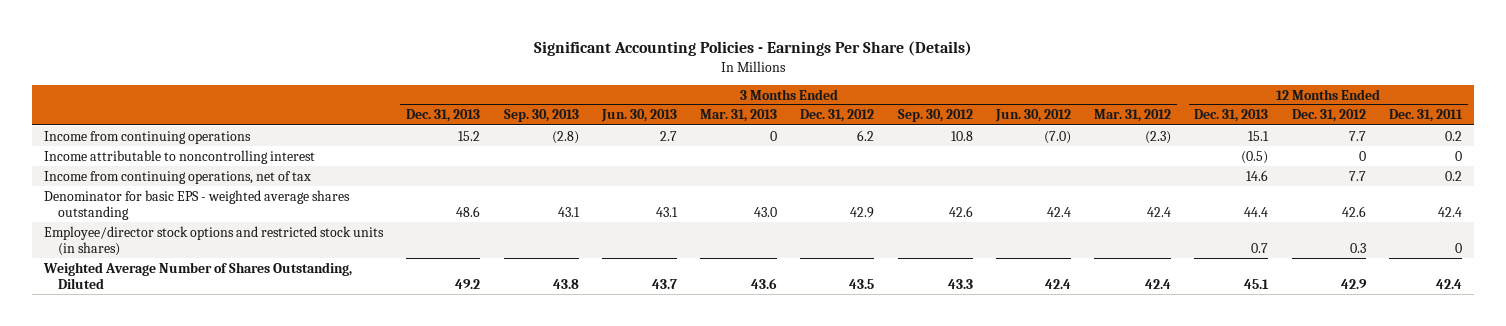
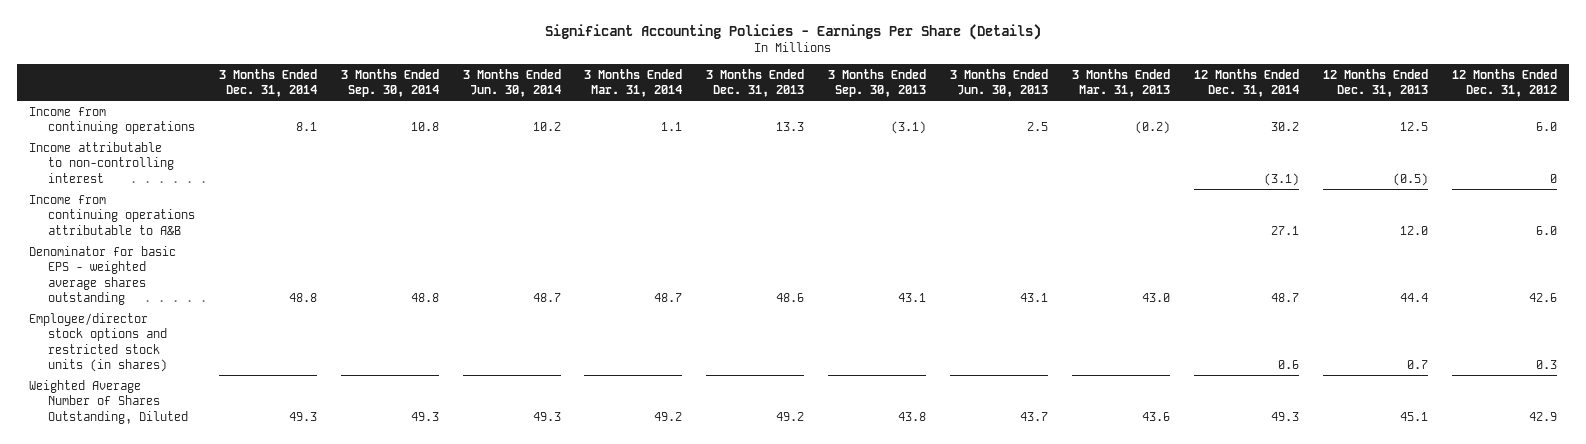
[800,109,875,123] Dec. 31, 2012 -> none
[897,109,973,123] Sep. 30, 2012 -> none
[994,109,1071,123] Jun. 30, 2012 -> none
[1094,109,1172,123] Mar. 31, 2012 -> none
[1388,109,1463,123] Dec. 31, 2011 -> none
none -> [218,68,317,98] 3 Months Ended Dec. 31, 2014
none -> [340,68,439,98] 3 Months Ended Sep. 30, 2014
none -> [462,68,561,98] 3 Months Ended Jun. 30, 2014
none -> [584,68,683,98] 3 Months Ended Mar. 31, 2014
none -> [1193,68,1299,98] 12 Months Ended Dec. 31, 2014
[458,130,481,141] 15.2 -> [776,122,805,132] 13.3
[551,130,579,144] (2.8) -> [891,121,927,135] (3.1)
[659,130,677,141] 2.7 -> [1027,122,1049,132] 2.5
[770,130,778,141] 0 -> [1134,121,1170,135] (0.2)
[1248,130,1270,141] 15.1 -> [1399,122,1428,132] 12.5
[1348,130,1366,141] 7.7 -> [1535,122,1557,132] 6.0
[43,149,315,164] Income attributable to noncontrolling interest -> [28,141,174,183] Income attributable to non-controlling interest
[43,170,311,184] Income from continuing operations, net of tax -> [28,194,195,235] Income from continuing operations attributable to A&B
[1246,169,1269,181] 14.6 -> [1399,225,1428,235] 12.0
[1348,170,1366,181] 7.7 -> [1535,225,1557,235] 6.0

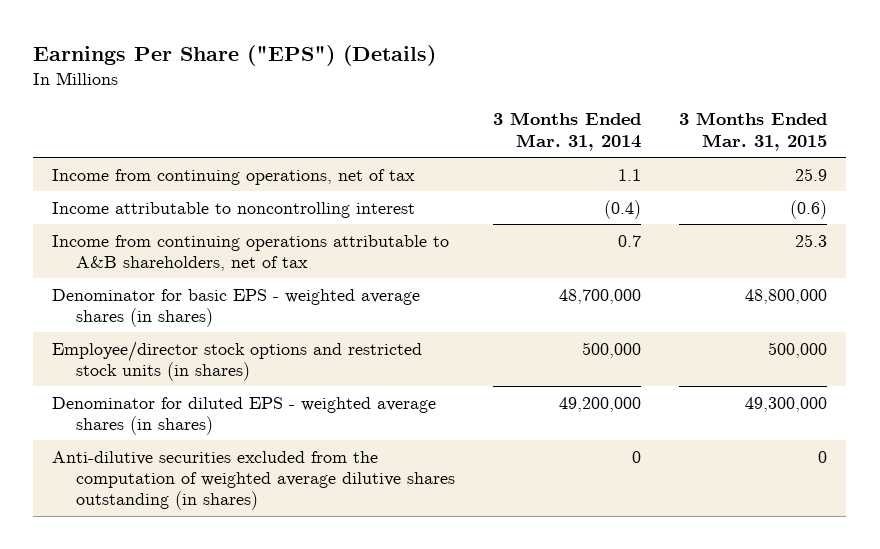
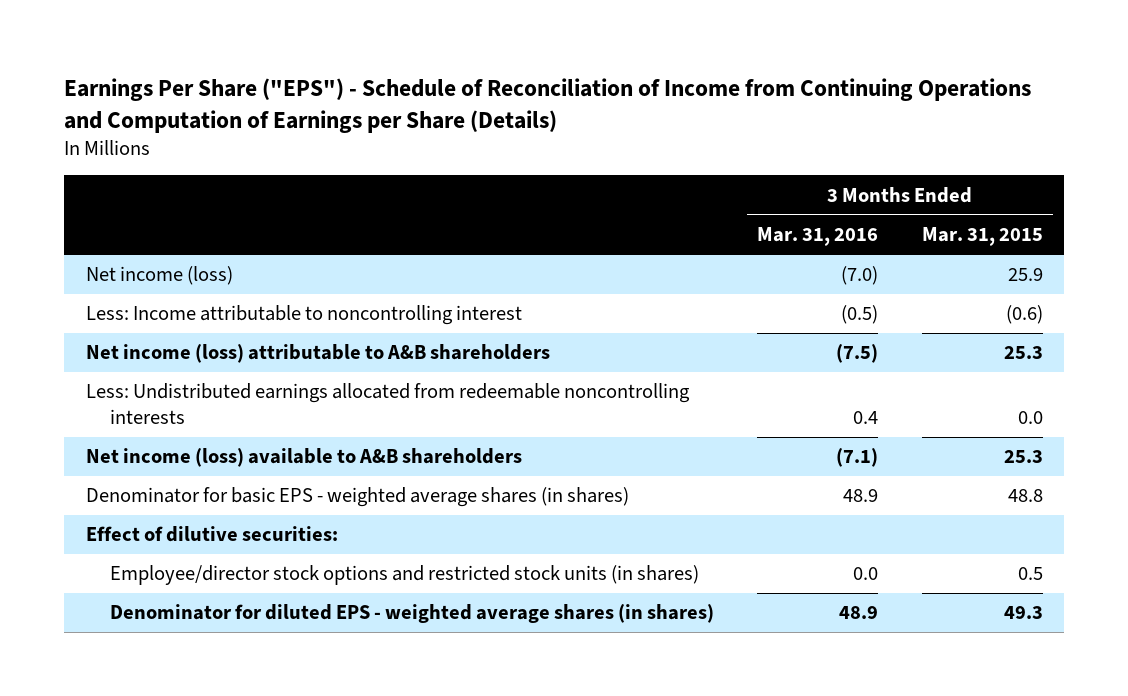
[33,44,437,66] Earnings Per Share ("EPS") (Details) -> [64,77,1032,133] Earnings Per Share ("EPS") - Schedule of Reconciliation of Income from Continuing Operations and Computation of Earnings per Share (Details)
[493,112,642,151] 3 Months Ended Mar. 31, 2014 -> none
none -> [757,227,879,247] Mar. 31, 2016
[52,450,456,510] Anti-dilutive securities excluded from the computation of weighted average dilutive shares outstanding (in shares) -> none
[52,168,416,185] Income from continuing operations, net of tax -> [85,266,233,286] Net income (loss)
[52,201,416,218] Income attributable to noncontrolling interest -> [85,305,522,326] Less: Income attributable to noncontrolling interest
[52,234,450,271] Income from continuing operations attributable to A&B shareholders, net of tax -> [85,344,550,364] Net income (loss) attributable to A&B shareholders
none -> [85,383,690,424] Less: Undistributed earnings allocated from redeemable noncontrolling interests
none -> [85,448,522,468] Net income (loss) available to A&B shareholders
[745,288,828,304] 48,800,000 -> [1007,489,1043,503] 48.8
none -> [85,526,338,543] Effect of dilutive securities:
[768,341,828,358] 500,000 -> [1017,567,1043,581] 0.5
[745,396,828,412] 49,300,000 -> [1003,606,1043,620] 49.3

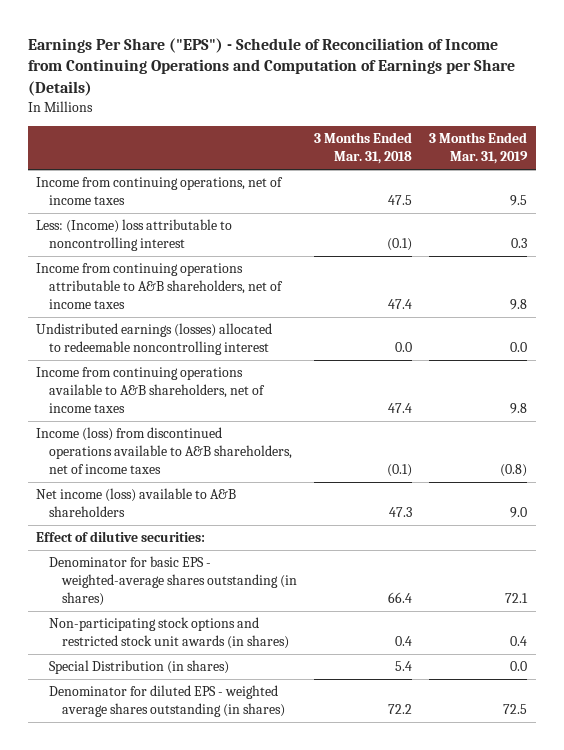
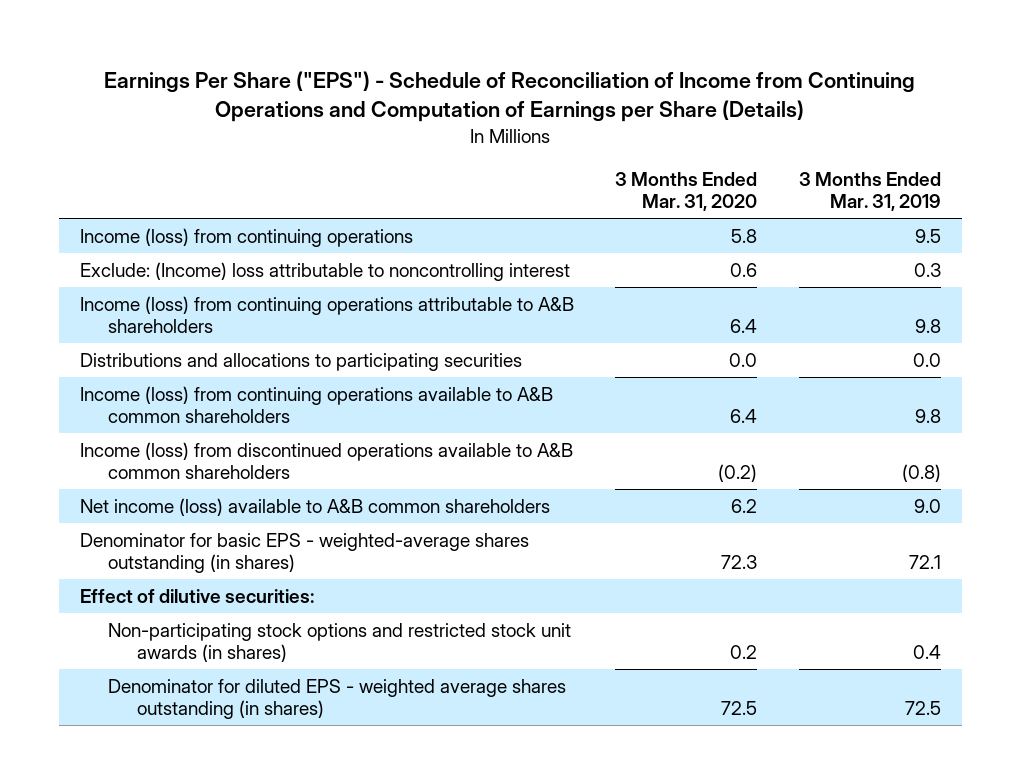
[314,132,413,165] 3 Months Ended Mar. 31, 2018 -> none
none -> [615,171,758,211] 3 Months Ended Mar. 31, 2020
[36,323,273,356] Undistributed earnings (losses) allocated to redeemable noncontrolling interest -> none
[36,177,284,206] Income from continuing operations, net of income taxes -> [79,228,413,248] Income (loss) from continuing operations
[36,219,233,252] Less: (Income) loss attributable to noncontrolling interest -> [79,262,570,282] Exclude: (Income) loss attributable to noncontrolling interest
[36,263,284,310] Income from continuing operations attributable to A&B shareholders, net of income taxes -> [79,296,574,333] Income (loss) from continuing operations attributable to A&B shareholders
none -> [79,353,522,372] Distributions and allocations to participating securities
[36,367,266,414] Income from continuing operations available to A&B shareholders, net of income taxes -> [79,386,553,423] Income (loss) from continuing operations available to A&B common shareholders
[36,427,293,475] Income (loss) from discontinued operations available to A&B shareholders, net of income taxes -> [79,442,573,479] Income (loss) from discontinued operations available to A&B common shareholders
[36,488,237,518] Net income (loss) available to A&B shareholders -> [79,498,550,517] Net income (loss) available to A&B common shareholders
[36,531,206,543] Effect of dilutive securities: -> [79,589,314,604] Effect of dilutive securities:
[49,660,230,675] Special Distribution (in shares) -> none

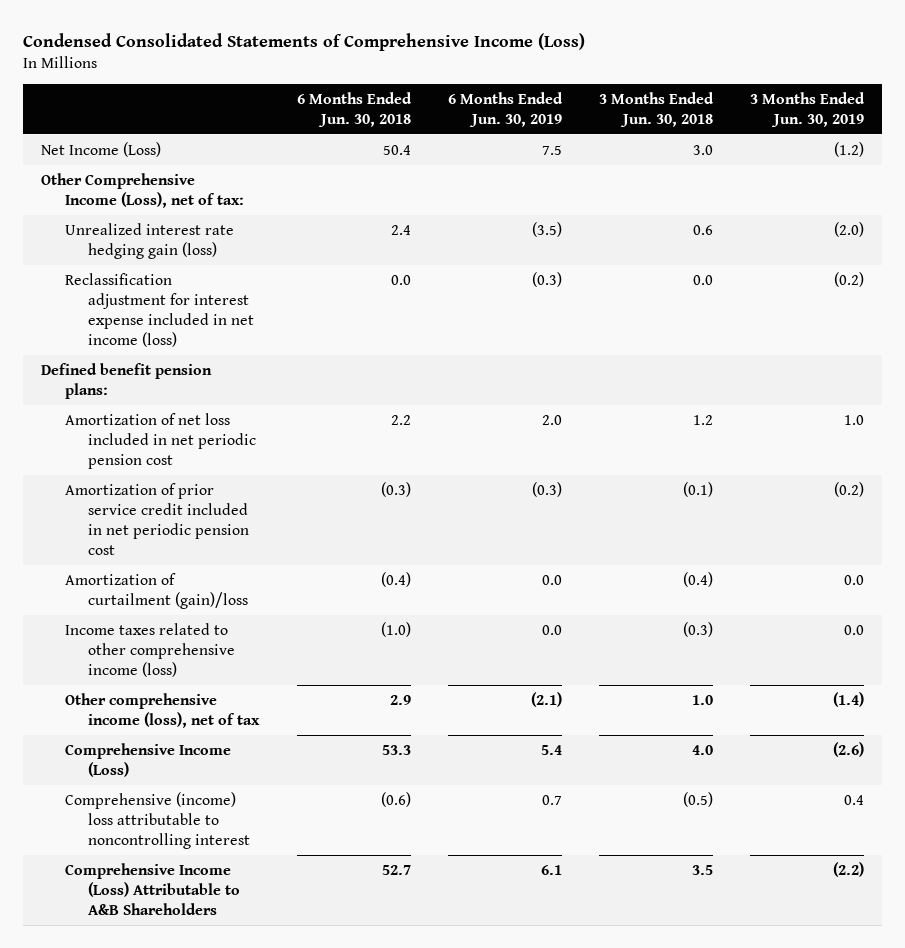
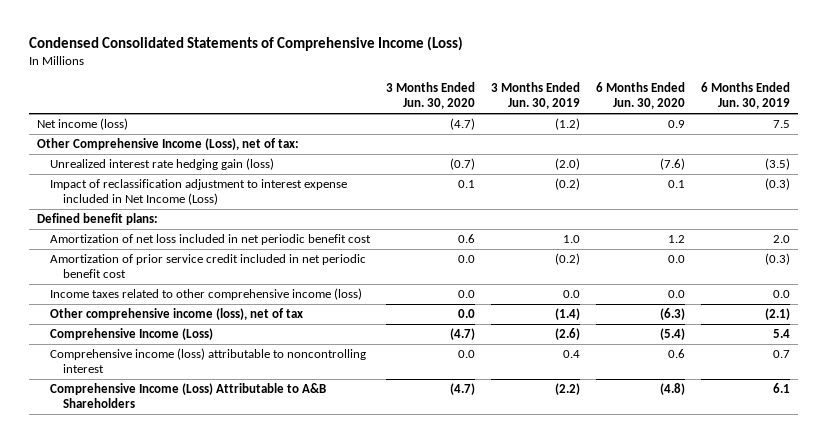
[296,91,412,127] 6 Months Ended Jun. 30, 2018 -> none
[598,91,714,127] 3 Months Ended Jun. 30, 2018 -> none
none -> [385,82,475,110] 3 Months Ended Jun. 30, 2020
none -> [596,82,686,110] 6 Months Ended Jun. 30, 2020
[41,141,162,157] Net Income (Loss) -> [36,118,128,131] Net income (loss)
[64,572,249,609] Amortization of curtailment (gain)/loss -> none
[64,272,255,347] Reclassification adjustment for interest expense included in net income (loss) -> [49,179,347,206] Impact of reclassification adjustment to interest expense included in Net Income (Loss)
[41,362,213,399] Defined benefit pension plans: -> [36,213,158,226] Defined benefit plans:
[64,412,257,469] Amortization of net loss included in net periodic pension cost -> [49,234,371,246] Amortization of net loss included in net periodic benefit cost
[64,482,250,555] Amortization of prior service credit included in net periodic pension cost -> [49,254,366,279] Amortization of prior service credit included in net periodic benefit cost
[64,791,251,849] Comprehensive (income) loss attributable to noncontrolling interest -> [49,348,366,374] Comprehensive income (loss) attributable to noncontrolling interest

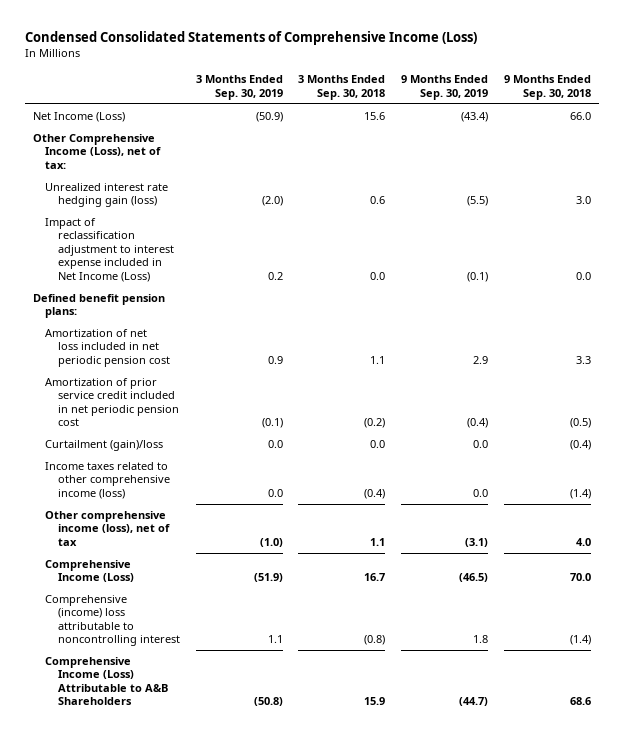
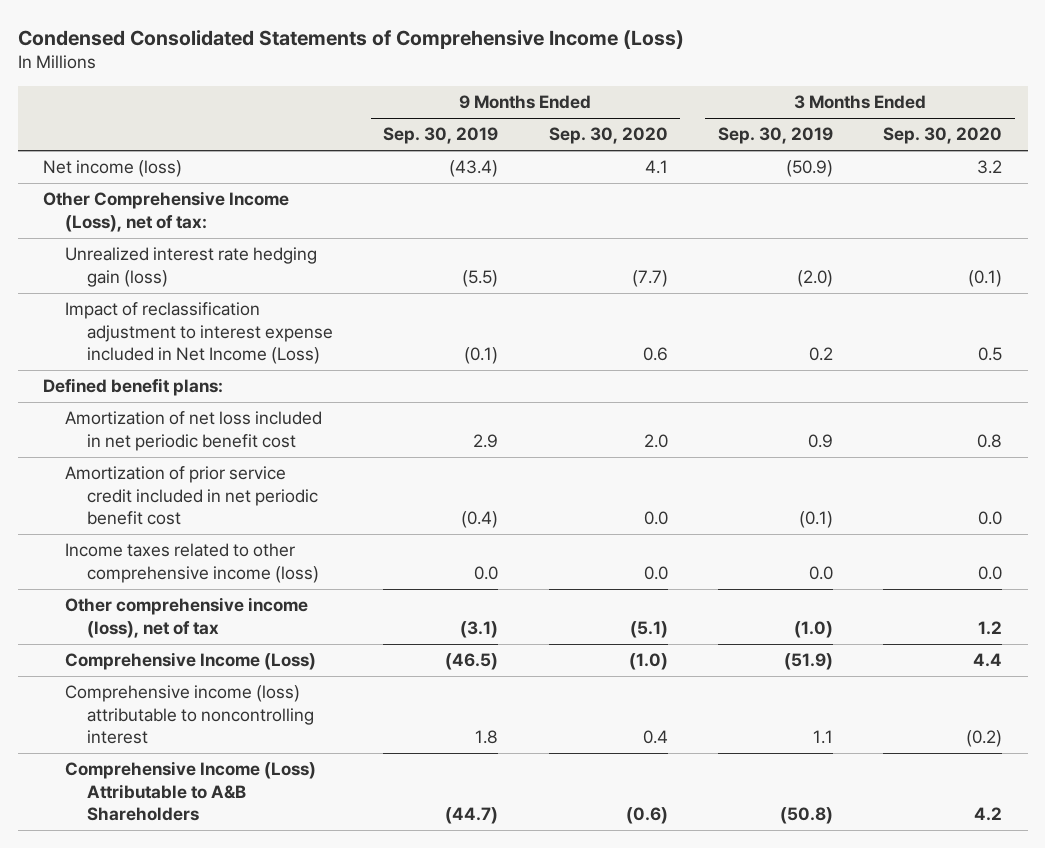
[298,75,386,100] 3 Months Ended Sep. 30, 2018 -> none
[504,75,592,100] 9 Months Ended Sep. 30, 2018 -> none
none -> [548,127,668,145] Sep. 30, 2020
none -> [883,127,1003,145] Sep. 30, 2020
[32,111,125,122] Net Income (Loss) -> [43,160,183,178] Net income (loss)
[45,439,164,451] Curtailment (gain)/loss -> none
[32,293,165,319] Defined benefit pension plans: -> [43,378,224,397] Defined benefit plans:
[45,328,170,367] Amortization of net loss included in net periodic pension cost -> [64,411,322,451] Amortization of net loss included in net periodic benefit cost
[45,377,179,427] Amortization of prior service credit included in net periodic pension cost -> [64,466,318,526] Amortization of prior service credit included in net periodic benefit cost
[45,594,180,647] Comprehensive (income) loss attributable to noncontrolling interest -> [64,685,314,745] Comprehensive income (loss) attributable to noncontrolling interest

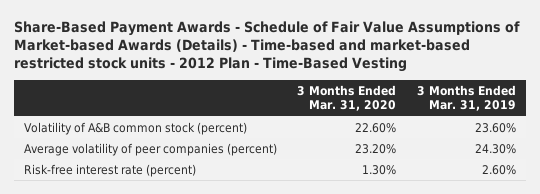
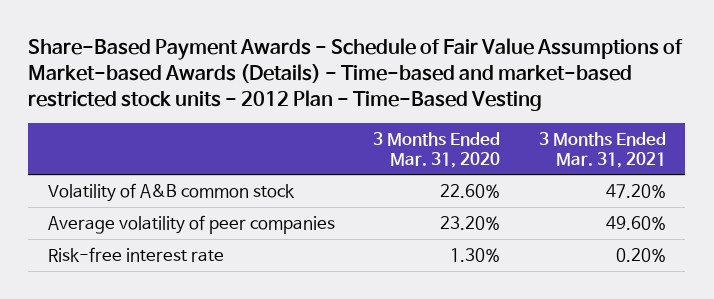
[416,84,516,112] 3 Months Ended Mar. 31, 2019 -> none
none -> [539,132,667,168] 3 Months Ended Mar. 31, 2021
[24,121,248,135] Volatility of A&B common stock (percent) -> [47,182,295,202] Volatility of A&B common stock
[24,142,278,156] Average volatility of peer companies (percent) -> [47,214,335,234] Average volatility of peer companies
[24,163,197,177] Risk-free interest rate (percent) -> [47,246,224,262] Risk-free interest rate

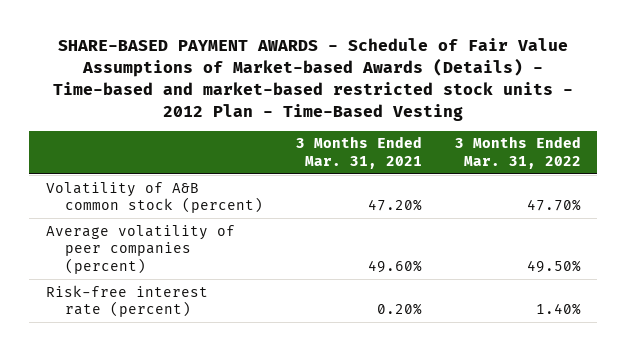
[28,38,684,112] Share-Based Payment Awards - Schedule of Fair Value Assumptions of Market-based Awards (Details) - Time-based and market-based restricted stock units - 2012 Plan - Time-Based Vesting -> [53,38,574,121] SHARE-BASED PAYMENT AWARDS - Schedule of Fair Value Assumptions of Market-based Awards (Details) - Time-based and market-based restricted stock units - 2012 Plan - Time-Based Vesting
[373,132,501,168] 3 Months Ended Mar. 31, 2020 -> none
none -> [454,136,581,170] 3 Months Ended Mar. 31, 2022
[47,182,295,202] Volatility of A&B common stock -> [45,181,263,214] Volatility of A&B common stock (percent)
[47,214,335,234] Average volatility of peer companies -> [45,224,235,274] Average volatility of peer companies (percent)
[47,246,224,262] Risk-free interest rate -> [45,284,208,318] Risk-free interest rate (percent)

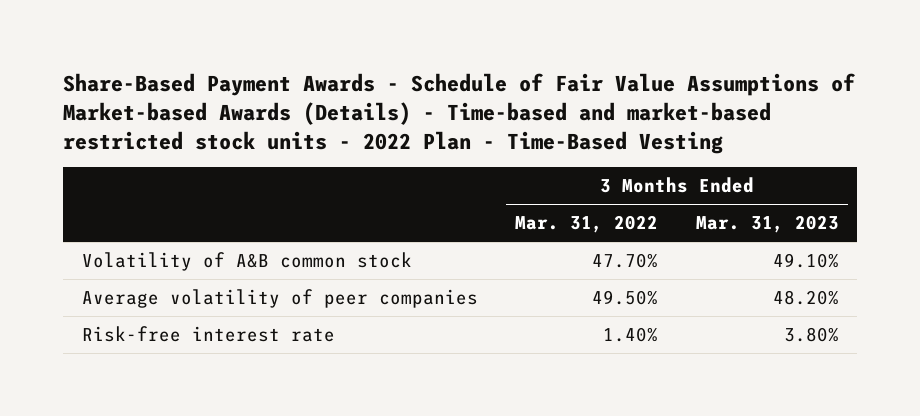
[53,38,574,121] SHARE-BASED PAYMENT AWARDS - Schedule of Fair Value Assumptions of Market-based Awards (Details) - Time-based and market-based restricted stock units - 2012 Plan - Time-Based Vesting -> [62,73,855,154] Share-Based Payment Awards - Schedule of Fair Value Assumptions of Market-based Awards (Details) - Time-based and market-based restricted stock units - 2022 Plan - Time-Based Vesting
[295,136,422,170] 3 Months Ended Mar. 31, 2021 -> none
none -> [695,215,839,234] Mar. 31, 2023
[45,181,263,214] Volatility of A&B common stock (percent) -> [81,251,412,271] Volatility of A&B common stock
[45,224,235,274] Average volatility of peer companies (percent) -> [81,288,478,308] Average volatility of peer companies
[45,284,208,318] Risk-free interest rate (percent) -> [81,325,335,342] Risk-free interest rate

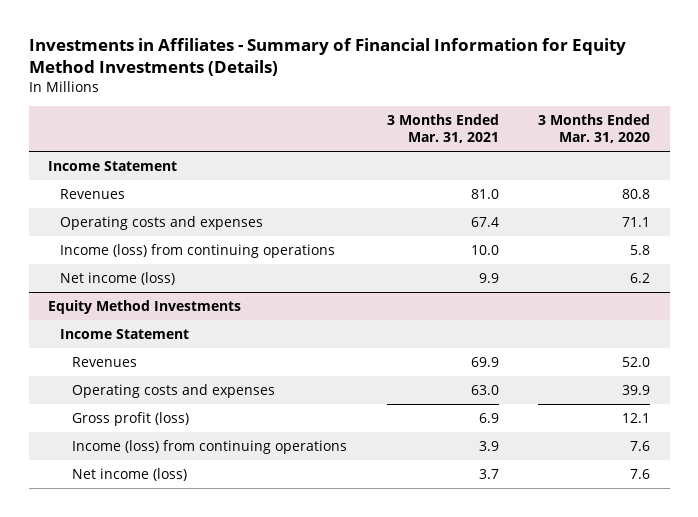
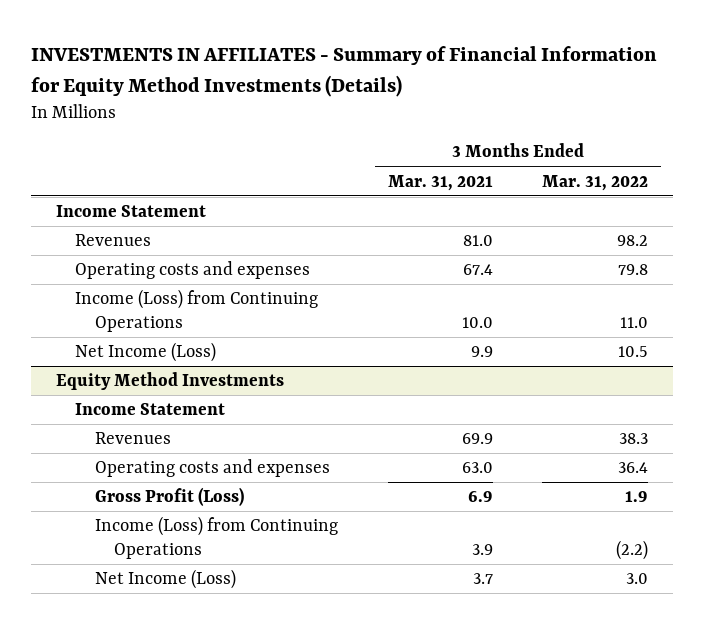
[28,37,626,76] Investments in Affiliates - Summary of Financial Information for Equity Method Investments (Details) -> [31,46,658,97] INVESTMENTS IN AFFILIATES - Summary of Financial Information for Equity Method Investments (Details)
[537,114,650,144] 3 Months Ended Mar. 31, 2020 -> none
none -> [542,174,649,191] Mar. 31, 2022
[60,243,336,258] Income (loss) from continuing operations -> [75,289,319,333] Income (Loss) from Continuing Operations
[60,271,176,285] Net income (loss) -> [75,342,217,363] Net Income (Loss)
[72,411,190,426] Gross profit (loss) -> [94,487,244,507] Gross Profit (Loss)
[72,439,348,454] Income (loss) from continuing operations -> [94,516,338,560] Income (Loss) from Continuing Operations
[72,467,188,481] Net income (loss) -> [94,569,236,590] Net Income (Loss)

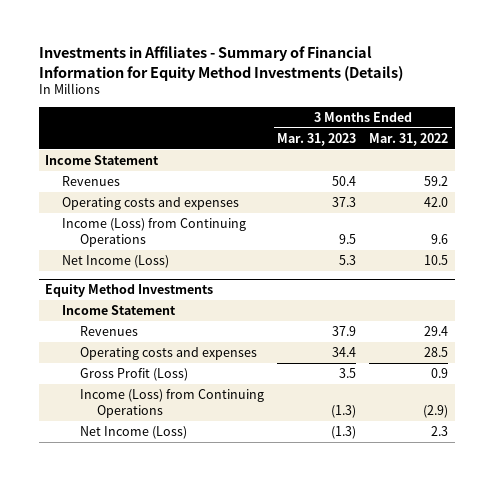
[31,46,658,97] INVESTMENTS IN AFFILIATES - Summary of Financial Information for Equity Method Investments (Details) -> [38,46,403,81] Investments in Affiliates - Summary of Financial Information for Equity Method Investments (Details)
[387,174,493,191] Mar. 31, 2021 -> none
none -> [276,132,356,146] Mar. 31, 2023
[617,235,649,247] 98.2 -> [424,175,449,186] 59.2
[618,264,649,276] 79.8 -> [424,196,449,207] 42.0
[620,317,649,329] 11.0 -> [431,234,449,245] 9.6
[619,433,649,445] 38.3 -> [424,325,449,336] 29.4
[618,462,649,474] 36.4 -> [424,346,449,357] 28.5
[625,491,649,503] 1.9 -> [431,367,449,378] 0.9
[616,540,649,561] (2.2) -> [423,405,449,419] (2.9)
[626,573,649,585] 3.0 -> [431,425,449,436] 2.3

